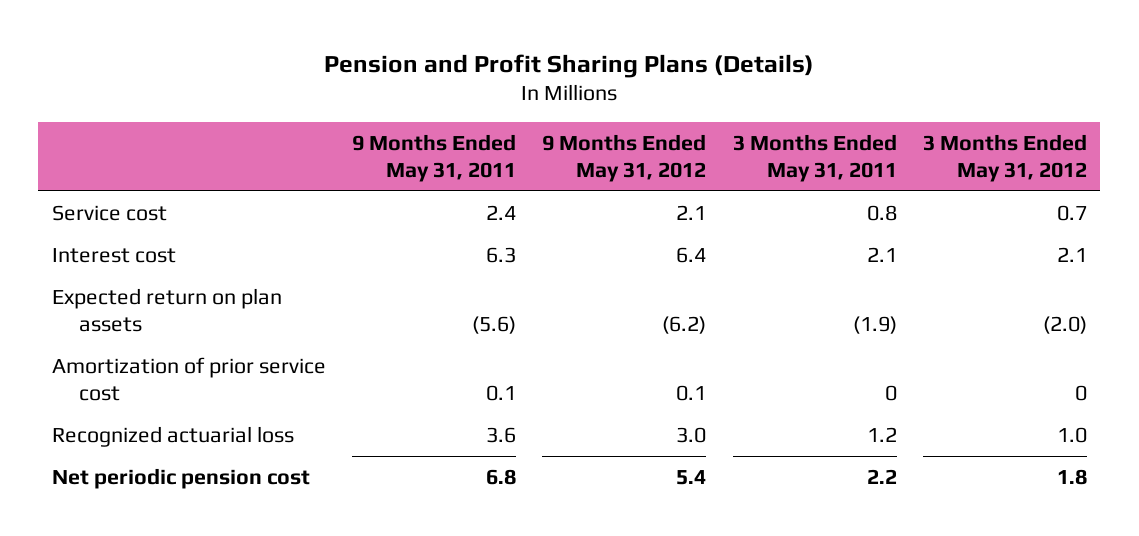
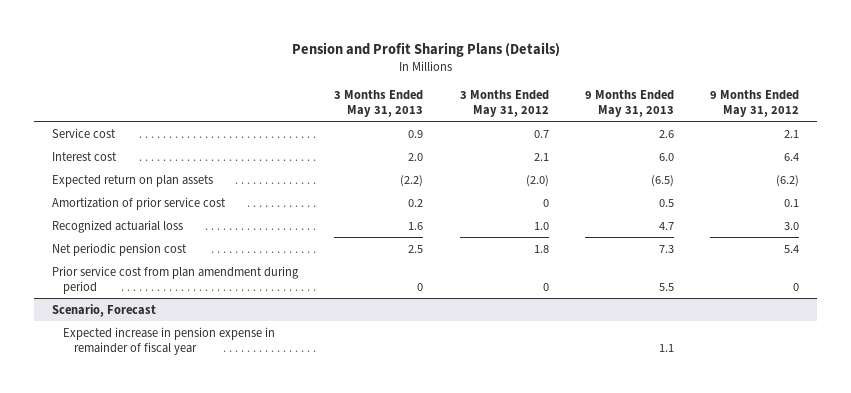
[351,133,516,182] 9 Months Ended May 31, 2011 -> none
[732,133,897,182] 3 Months Ended May 31, 2011 -> none
none -> [334,90,424,118] 3 Months Ended May 31, 2013
none -> [584,90,674,118] 9 Months Ended May 31, 2013
none -> [51,265,299,294] Prior service cost from plan amendment during period
none -> [51,303,156,317] Scenario, Forecast
none -> [62,326,275,355] Expected increase in pension expense in remainder of fiscal year

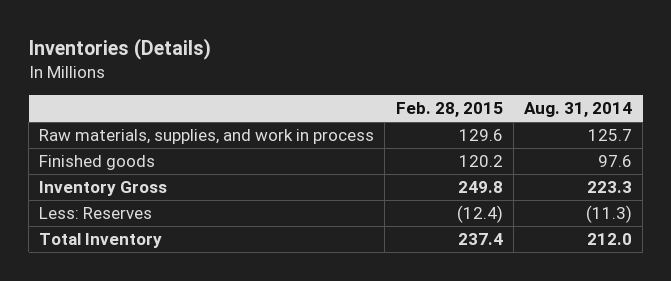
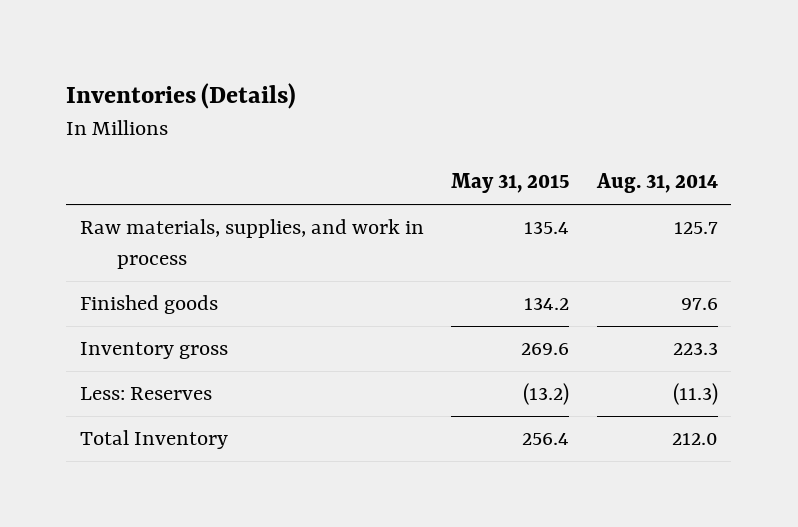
[395,102,503,118] Feb. 28, 2015 -> none
none -> [451,173,570,194] May 31, 2015
[39,181,168,197] Inventory Gross -> [79,342,228,360] Inventory gross

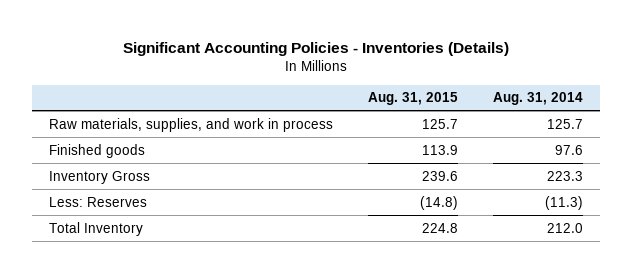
[66,83,297,110] Inventories (Details) -> [122,41,509,56] Significant Accounting Policies - Inventories (Details)
[451,173,570,194] May 31, 2015 -> none
none -> [367,92,458,106] Aug. 31, 2015
[79,342,228,360] Inventory gross -> [49,170,151,184] Inventory Gross

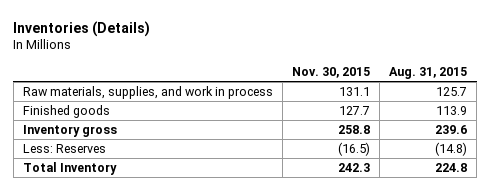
[122,41,509,56] Significant Accounting Policies - Inventories (Details) -> [13,20,151,37] Inventories (Details)
[492,92,583,106] Aug. 31, 2014 -> none
none -> [292,66,371,78] Nov. 30, 2015
[49,170,151,184] Inventory Gross -> [23,125,118,138] Inventory gross

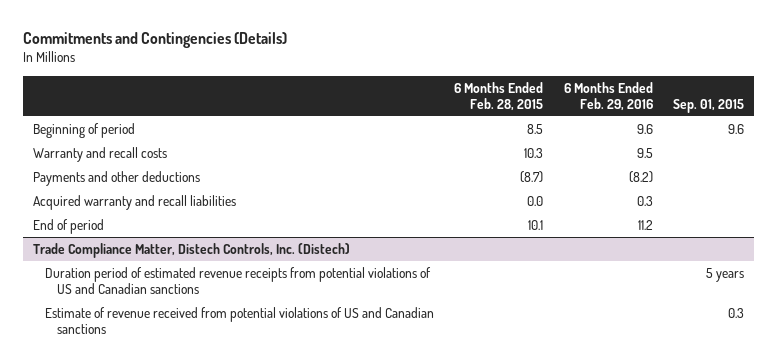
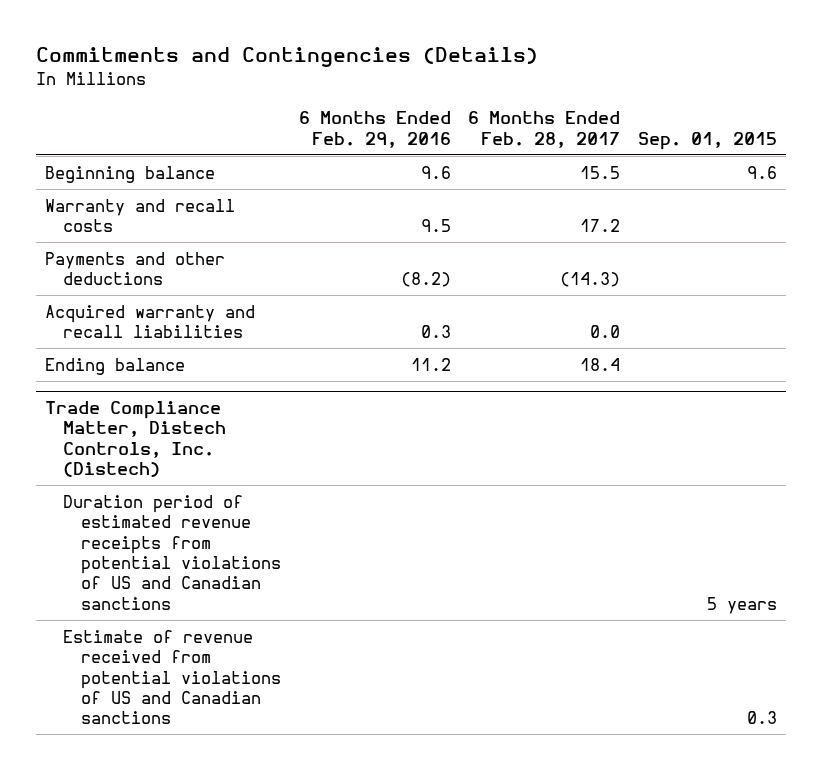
[454,81,544,112] 6 Months Ended Feb. 28, 2015 -> none
none -> [468,111,621,148] 6 Months Ended Feb. 28, 2017
[32,122,135,138] Beginning of period -> [45,165,216,183] Beginning balance
[32,218,104,234] End of period -> [45,357,186,375] Ending balance

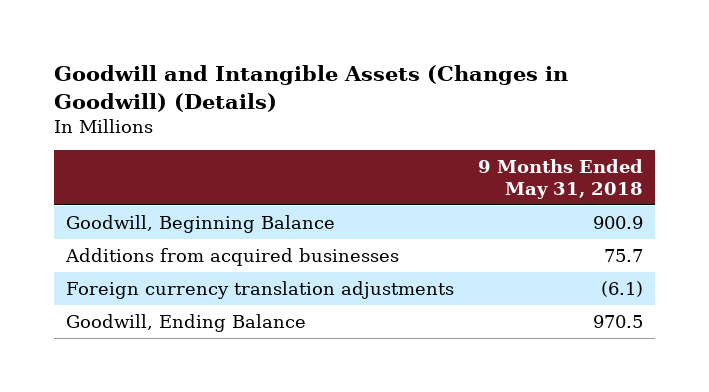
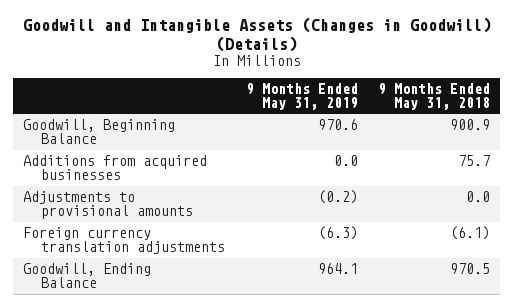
none -> [245,82,358,111] 9 Months Ended May 31, 2019
none -> [23,190,194,220] Adjustments to provisional amounts

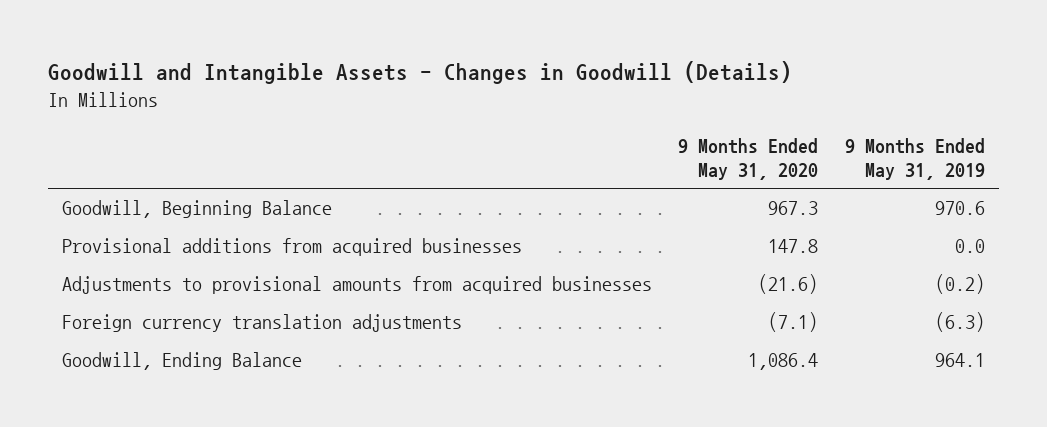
[22,17,491,52] Goodwill and Intangible Assets (Changes in Goodwill) (Details) -> [48,61,793,85] Goodwill and Intangible Assets - Changes in Goodwill (Details)
[378,82,491,111] 9 Months Ended May 31, 2018 -> none
none -> [678,137,819,180] 9 Months Ended May 31, 2020
[23,154,208,181] Additions from acquired businesses -> [61,238,522,257] Provisional additions from acquired businesses
[23,190,194,220] Adjustments to provisional amounts -> [61,276,652,295] Adjustments to provisional amounts from acquired businesses

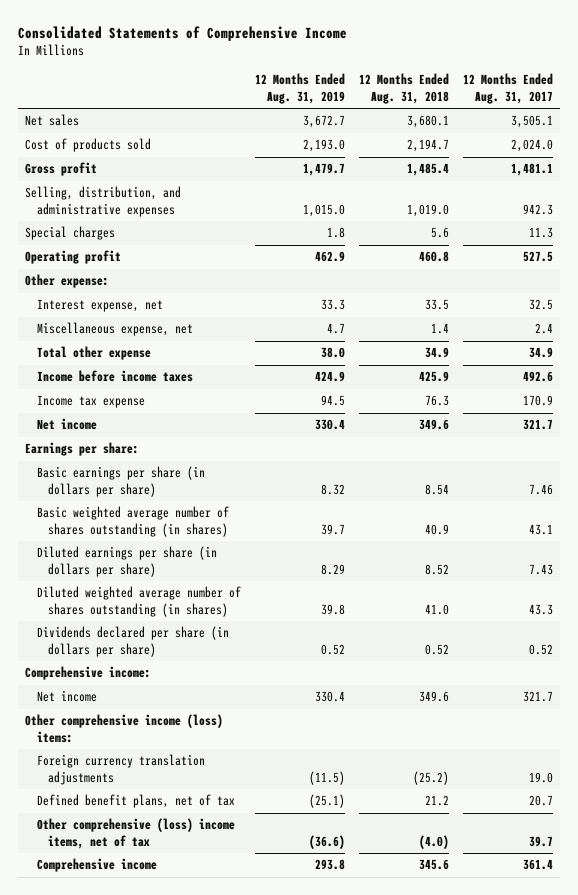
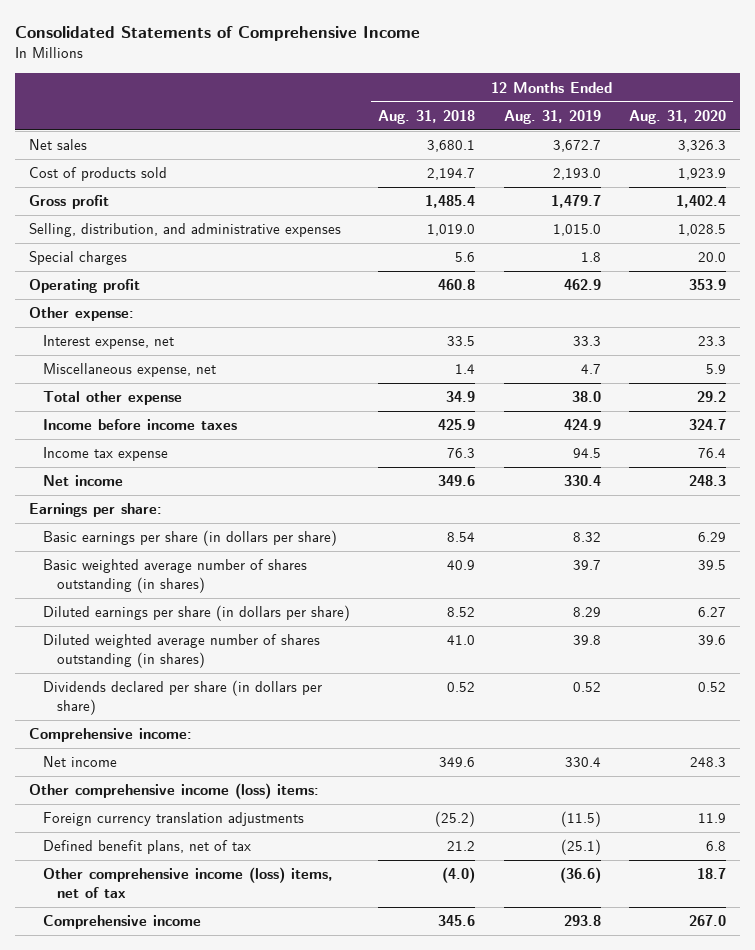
[463,73,554,104] 12 Months Ended Aug. 31, 2017 -> none
none -> [629,109,727,124] Aug. 31, 2020
[36,818,235,849] Other comprehensive (loss) income items, net of tax -> [42,867,333,899] Other comprehensive income (loss) items, net of tax

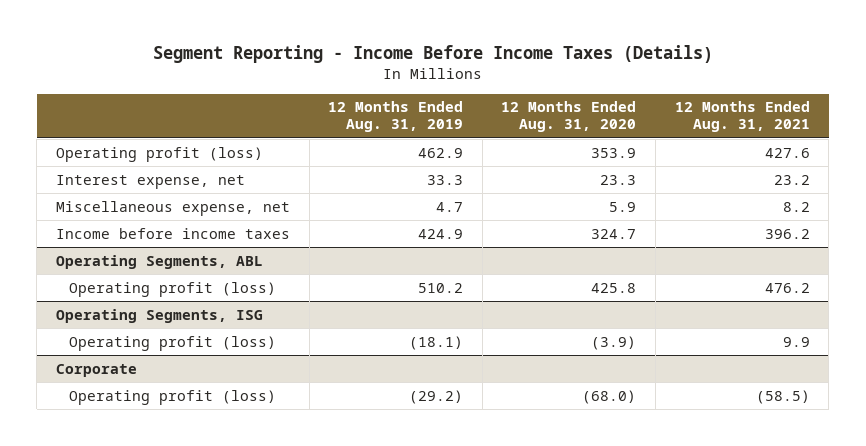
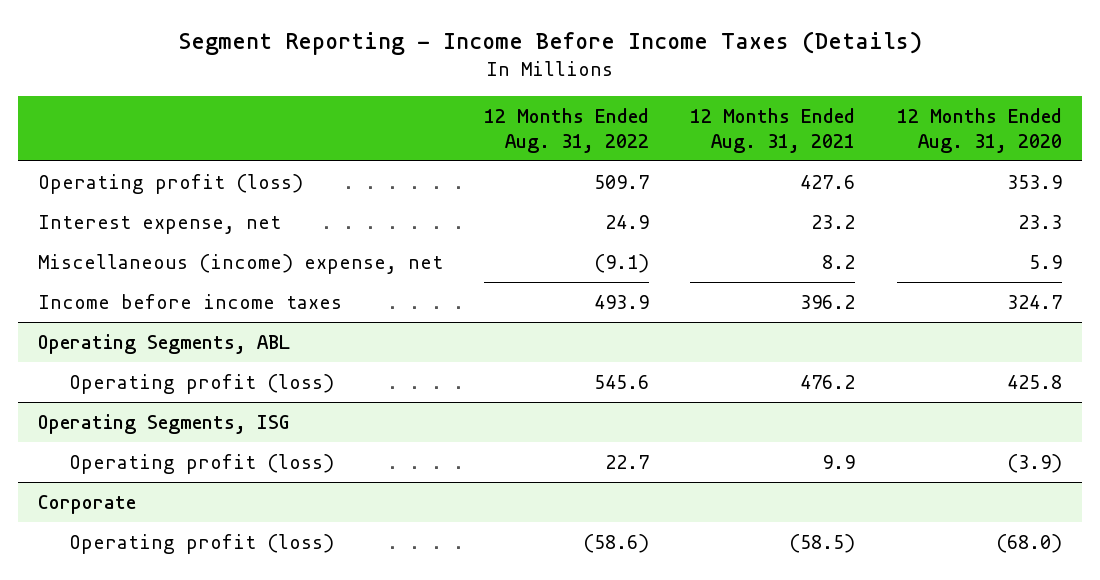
[328,101,464,133] 12 Months Ended Aug. 31, 2019 -> none
none -> [484,107,650,153] 12 Months Ended Aug. 31, 2022
[55,200,290,216] Miscellaneous expense, net -> [38,253,444,274] Miscellaneous (income) expense, net

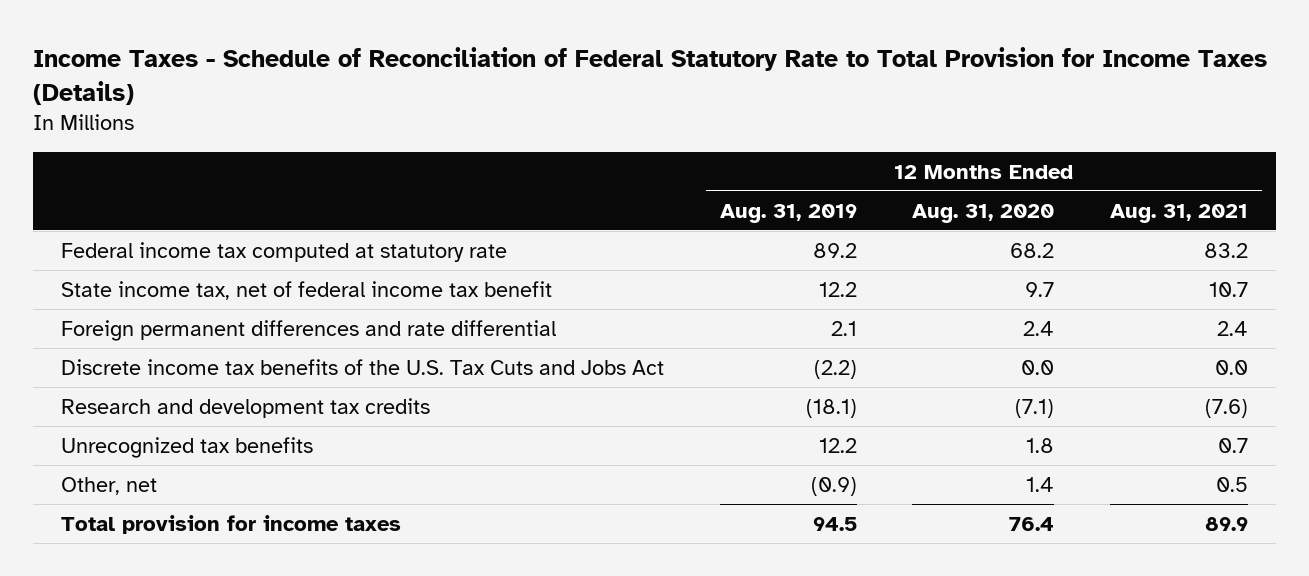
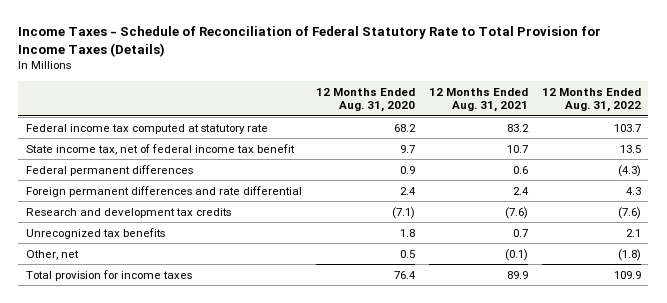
[719,203,857,223] Aug. 31, 2019 -> none
none -> [542,87,642,113] 12 Months Ended Aug. 31, 2022
none -> [25,164,193,176] Federal permanent differences
[60,358,664,375] Discrete income tax benefits of the U.S. Tax Cuts and Jobs Act -> none
[1026,476,1055,492] 1.4 -> [399,249,415,258] 0.5
[1216,476,1249,492] 0.5 -> [504,248,528,261] (0.1)

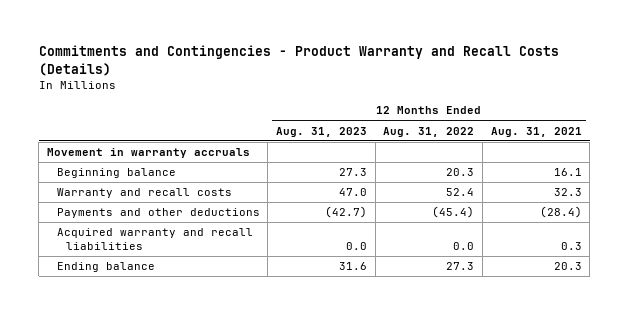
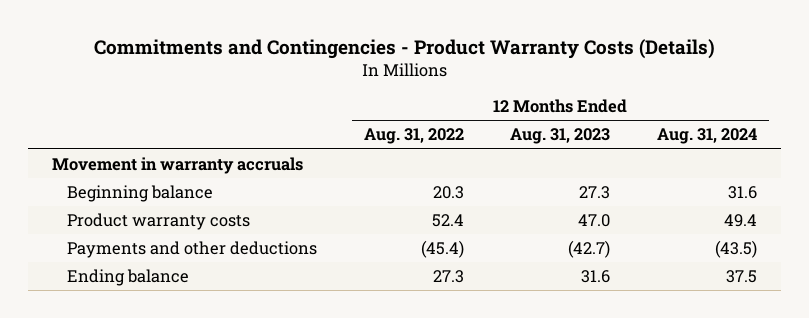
[38,45,559,76] Commitments and Contingencies - Product Warranty and Recall Costs (Details) -> [93,38,715,59] Commitments and Contingencies - Product Warranty Costs (Details)
[490,126,582,137] Aug. 31, 2021 -> none
none -> [657,128,758,145] Aug. 31, 2024
[56,188,232,199] Warranty and recall costs -> [66,213,250,231] Product warranty costs
[56,228,253,250] Acquired warranty and recall liabilities -> none

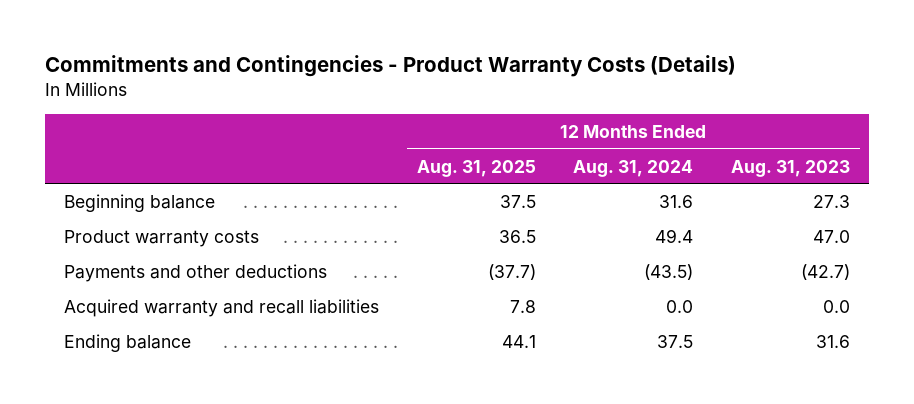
[363,128,464,145] Aug. 31, 2022 -> none
none -> [416,159,536,177] Aug. 31, 2025
[51,157,303,175] Movement in warranty accruals -> none
none -> [63,298,379,317] Acquired warranty and recall liabilities

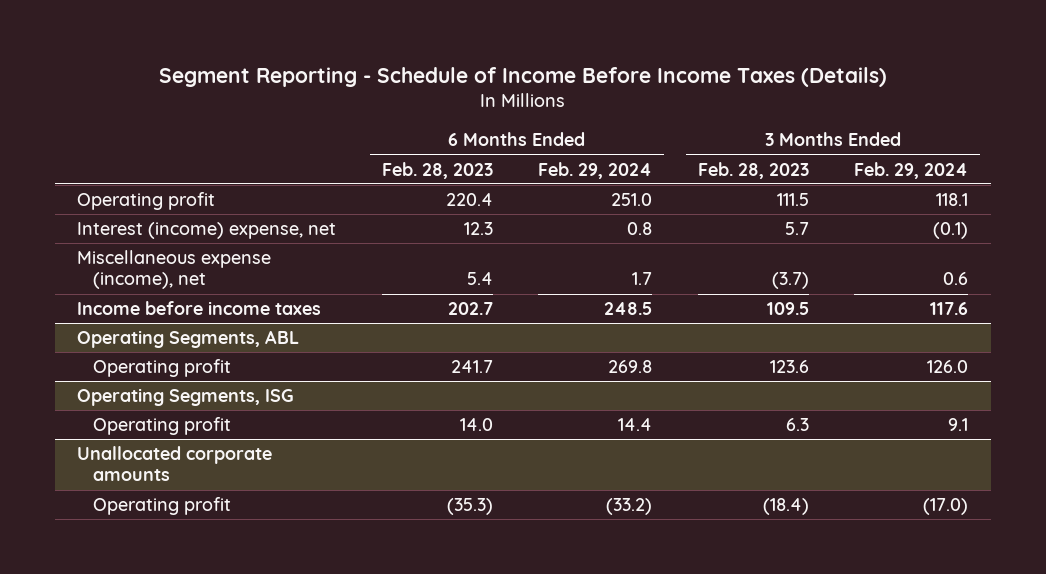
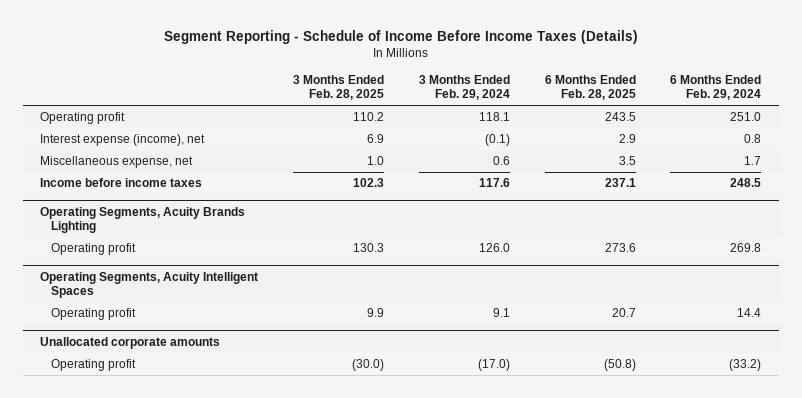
[381,161,493,179] Feb. 28, 2023 -> none
[697,161,809,179] Feb. 28, 2023 -> none
none -> [293,75,385,100] 3 Months Ended Feb. 28, 2025
none -> [544,75,636,100] 6 Months Ended Feb. 28, 2025
[77,222,337,240] Interest (income) expense, net -> [40,134,206,147] Interest expense (income), net
[77,250,272,290] Miscellaneous expense (income), net -> [40,156,194,169] Miscellaneous expense, net
[77,330,300,349] Operating Segments, ABL -> none
none -> [40,207,246,233] Operating Segments, Acuity Brands Lighting
[77,388,295,407] Operating Segments, ISG -> none
none -> [40,272,259,298] Operating Segments, Acuity Intelligent Spaces

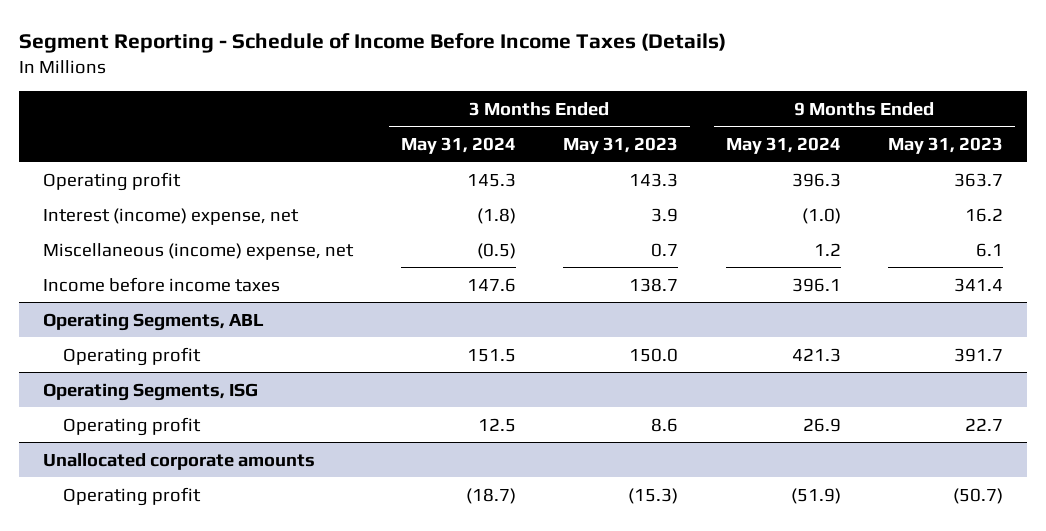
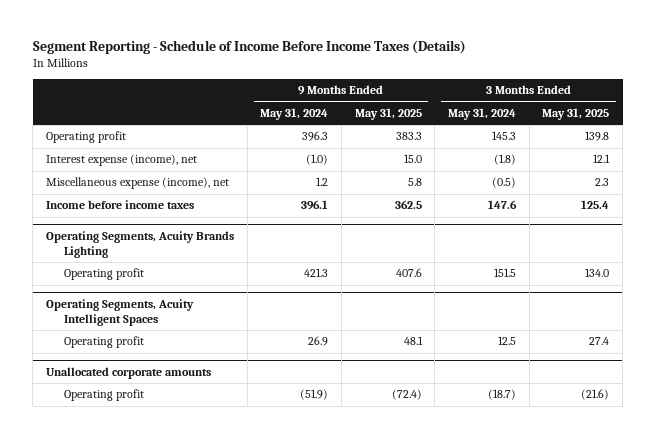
[563,136,679,154] May 31, 2023 -> none
[888,136,1004,154] May 31, 2023 -> none
none -> [354,108,422,121] May 31, 2025
none -> [542,108,610,121] May 31, 2025
[43,207,300,225] Interest (income) expense, net -> [45,154,197,167] Interest expense (income), net
[43,242,355,260] Miscellaneous (income) expense, net -> [45,177,229,190] Miscellaneous expense (income), net
[43,312,265,331] Operating Segments, ABL -> none
none -> [45,230,234,258] Operating Segments, Acuity Brands Lighting
[43,382,259,401] Operating Segments, ISG -> none
none -> [45,298,194,326] Operating Segments, Acuity Intelligent Spaces

